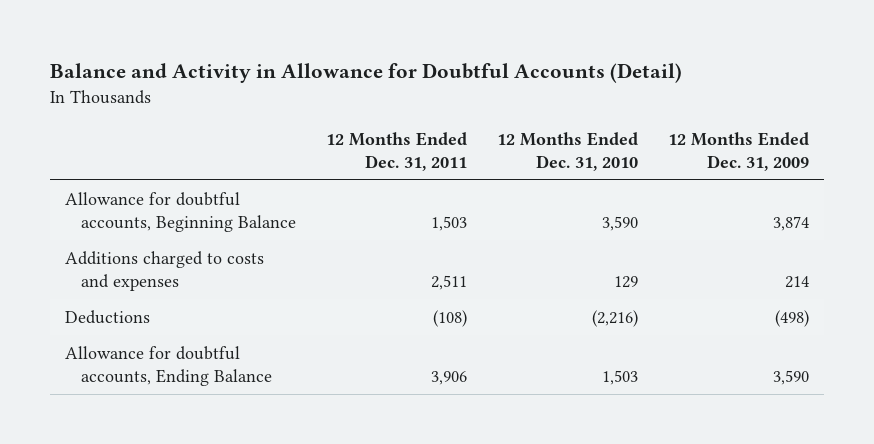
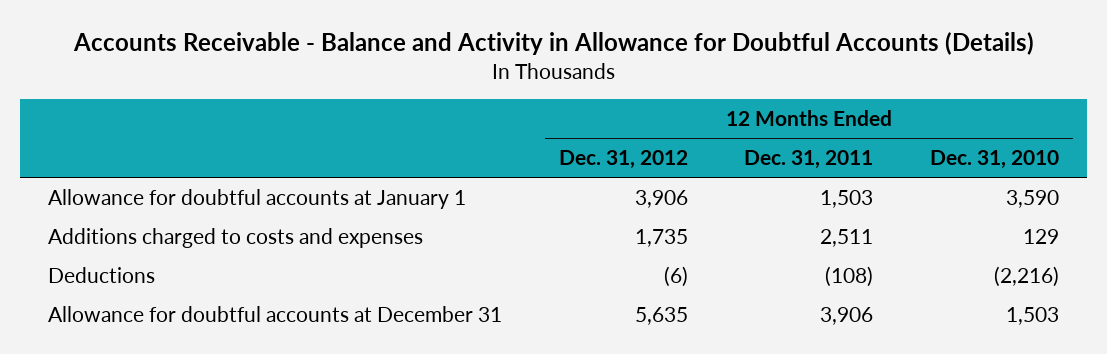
[50,63,683,84] Balance and Activity in Allowance for Doubtful Accounts (Detail) -> [72,32,1034,56] Accounts Receivable - Balance and Activity in Allowance for Doubtful Accounts (Details)
[667,131,809,171] 12 Months Ended Dec. 31, 2009 -> none
none -> [558,149,688,169] Dec. 31, 2012
[64,191,297,232] Allowance for doubtful accounts, Beginning Balance -> [48,188,467,209] Allowance for doubtful accounts at January 1
[64,345,273,386] Allowance for doubtful accounts, Ending Balance -> [48,305,503,322] Allowance for doubtful accounts at December 31

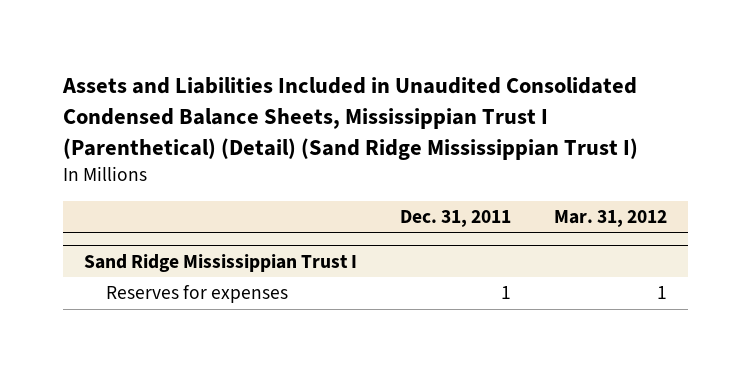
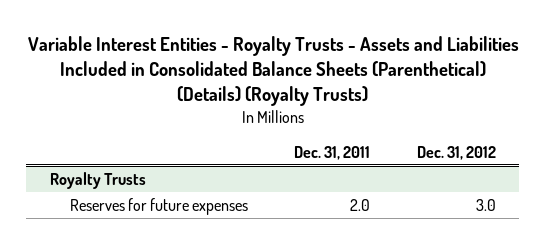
[61,77,638,160] Assets and Liabilities Included in Unaudited Consolidated Condensed Balance Sheets, Mississippian Trust I (Parenthetical) (Detail) (Sand Ridge Mississippian Trust I) -> [27,36,519,107] Variable Interest Entities - Royalty Trusts - Assets and Liabilities Included in Consolidated Balance Sheets (Parenthetical) (Details) (Royalty Trusts)
[553,210,667,228] Mar. 31, 2012 -> none
none -> [416,145,496,160] Dec. 31, 2012
[84,253,358,272] Sand Ridge Mississippian Trust I -> none
none -> [49,171,146,189] Royalty Trusts
[105,285,288,304] Reserves for expenses -> [70,197,249,215] Reserves for future expenses
[500,286,511,300] 1 -> [350,198,371,211] 2.0

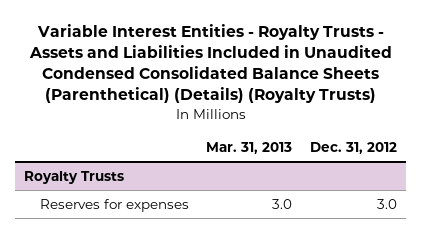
[27,36,519,107] Variable Interest Entities - Royalty Trusts - Assets and Liabilities Included in Consolidated Balance Sheets (Parenthetical) (Details) (Royalty Trusts) -> [28,23,392,104] Variable Interest Entities - Royalty Trusts - Assets and Liabilities Included in Unaudited Condensed Consolidated Balance Sheets (Parenthetical) (Details) (Royalty Trusts)
[294,145,371,160] Dec. 31, 2011 -> none
none -> [206,141,293,154] Mar. 31, 2013
[70,197,249,215] Reserves for future expenses -> [39,198,189,212] Reserves for expenses

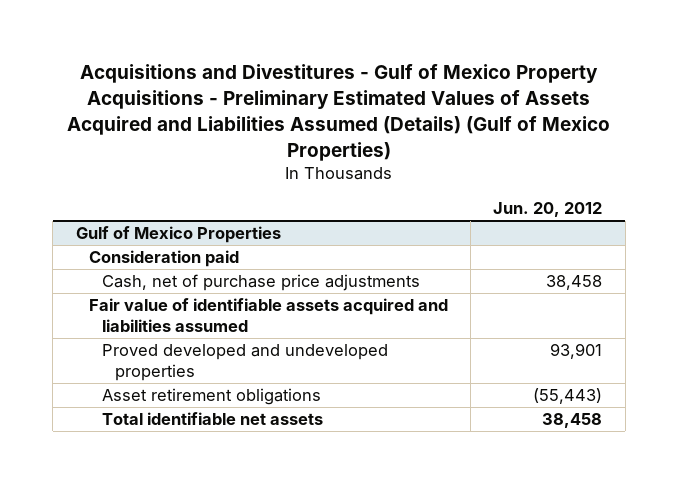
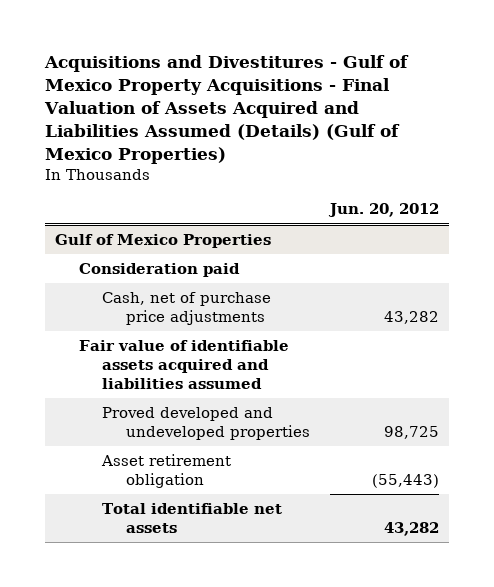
[67,63,611,161] Acquisitions and Divestitures - Gulf of Mexico Property Acquisitions - Preliminary Estimated Values of Assets Acquired and Liabilities Assumed (Details) (Gulf of Mexico Properties) -> [44,55,410,164] Acquisitions and Divestitures - Gulf of Mexico Property Acquisitions - Final Valuation of Assets Acquired and Liabilities Assumed (Details) (Gulf of Mexico Properties)
[546,275,603,291] 38,458 -> [383,310,439,324] 43,282
[550,343,603,360] 93,901 -> [383,425,439,439] 98,725
[102,388,322,406] Asset retirement obligations -> [101,453,232,488] Asset retirement obligation
[542,413,603,429] 38,458 -> [383,521,439,536] 43,282

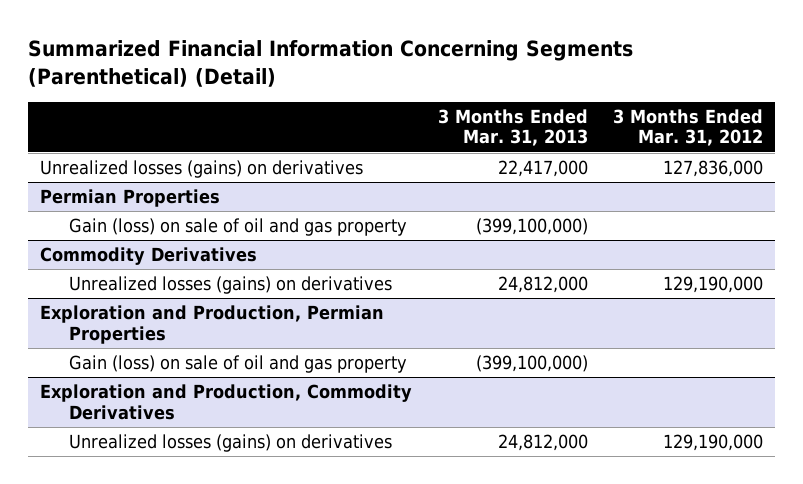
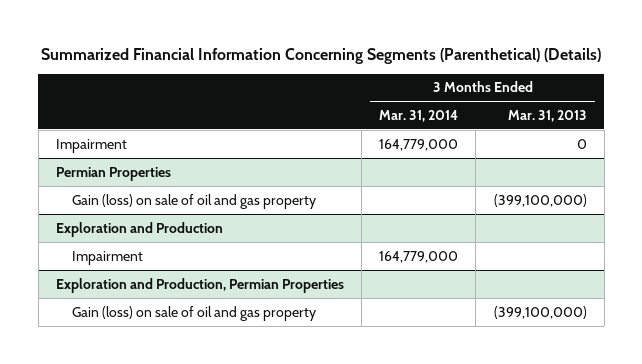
[27,39,633,87] Summarized Financial Information Concerning Segments (Parenthetical) (Detail) -> [41,47,602,64] Summarized Financial Information Concerning Segments (Parenthetical) (Details)
[612,108,763,147] 3 Months Ended Mar. 31, 2012 -> none
none -> [379,109,459,122] Mar. 31, 2014
[40,160,364,179] Unrealized losses (gains) on derivatives -> none
none -> [55,138,127,153] Impairment
[40,247,258,266] Commodity Derivatives -> none
[68,276,392,295] Unrealized losses (gains) on derivatives -> none
none -> [55,221,223,237] Exploration and Production
none -> [72,250,144,265] Impairment
[40,384,413,420] Exploration and Production, Commodity Derivatives -> none
[68,434,392,453] Unrealized losses (gains) on derivatives -> none

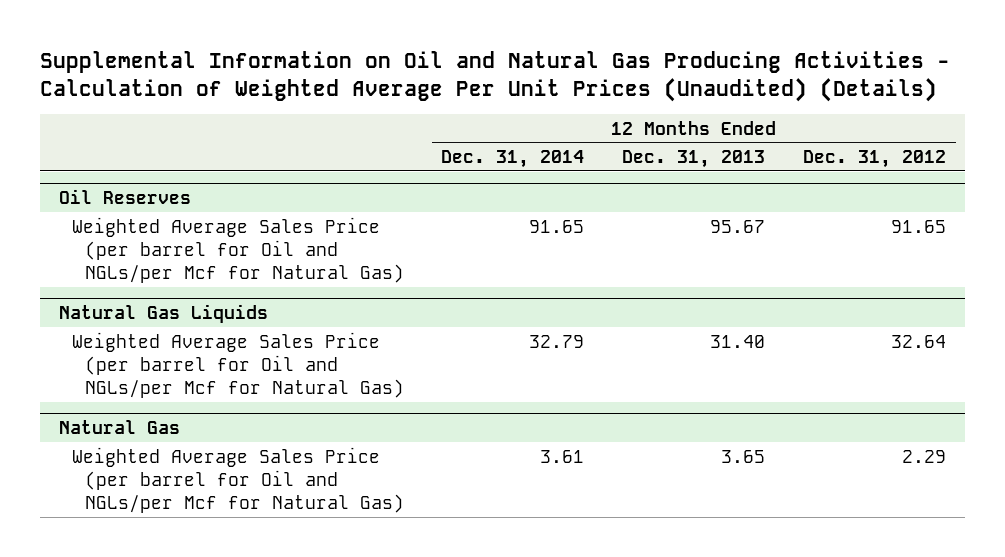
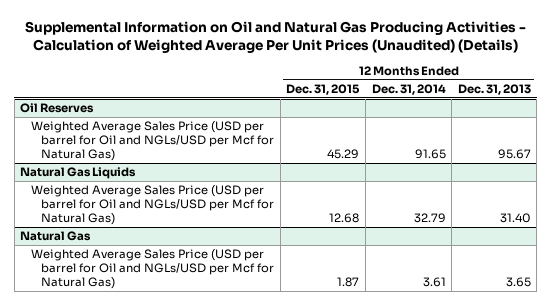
[803,150,947,169] Dec. 31, 2012 -> none
none -> [286,84,361,96] Dec. 31, 2015
[71,216,404,283] Weighted Average Sales Price (per barrel for Oil and NGLs/per Mcf for Natural Gas) -> [30,121,275,161] Weighted Average Sales Price (USD per barrel for Oil and NGLs/USD per Mcf for Natural Gas)
[71,331,404,398] Weighted Average Sales Price (per barrel for Oil and NGLs/per Mcf for Natural Gas) -> [30,185,275,225] Weighted Average Sales Price (USD per barrel for Oil and NGLs/USD per Mcf for Natural Gas)
[71,446,404,513] Weighted Average Sales Price (per barrel for Oil and NGLs/per Mcf for Natural Gas) -> [30,249,275,289] Weighted Average Sales Price (USD per barrel for Oil and NGLs/USD per Mcf for Natural Gas)

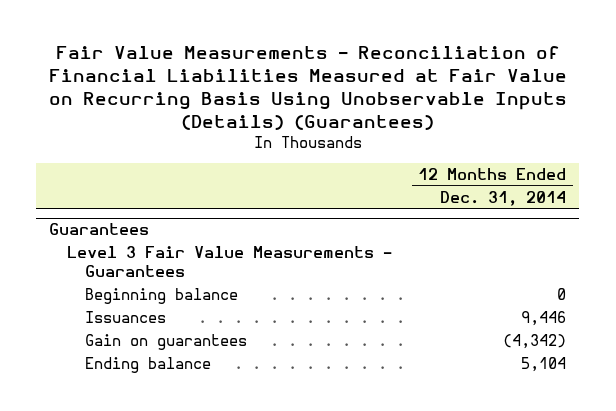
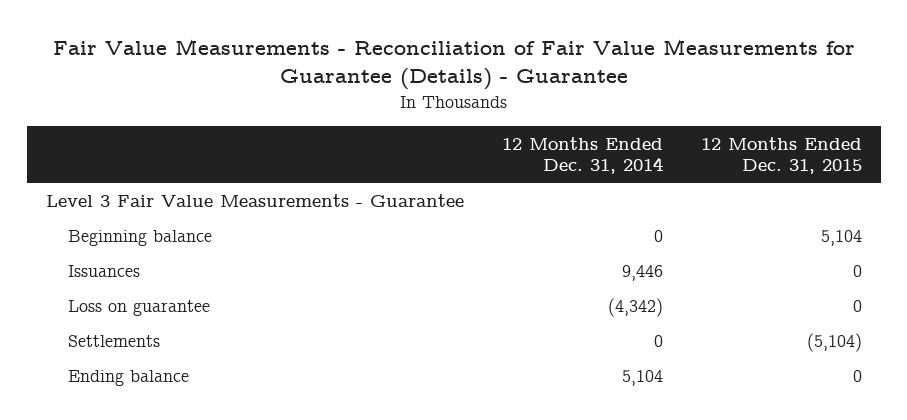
[48,46,567,131] Fair Value Measurements - Reconciliation of Financial Liabilities Measured at Fair Value on Recurring Basis Using Unobservable Inputs (Details) (Guarantees) -> [52,38,855,91] Fair Value Measurements - Reconciliation of Fair Value Measurements for Guarantee (Details) - Guarantee
none -> [700,136,862,174] 12 Months Ended Dec. 31, 2015
[49,223,150,236] Guarantees -> none
[67,246,393,277] Level 3 Fair Value Measurements - Guarantees -> [45,193,464,207] Level 3 Fair Value Measurements - Guarantee
[85,334,248,351] Gain on guarantees -> [68,299,211,316] Loss on guarantee
none -> [68,334,161,347] Settlements

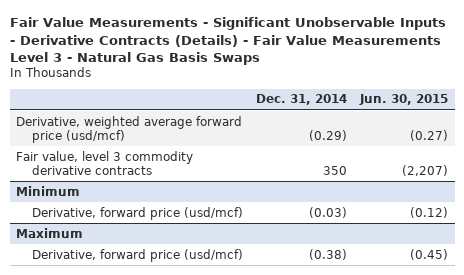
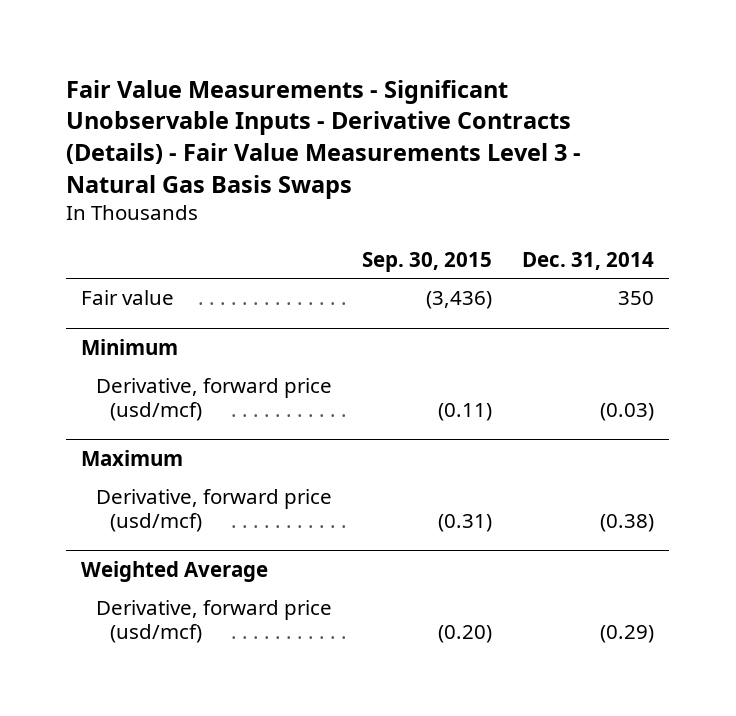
[359,94,449,106] Jun. 30, 2015 -> none
none -> [361,251,492,272] Sep. 30, 2015
[16,115,243,143] Derivative, weighted average forward price (usd/mcf) -> none
[16,150,194,175] Fair value, level 3 commodity derivative contracts -> [81,290,175,306] Fair value
none -> [81,560,269,582] Weighted Average
none -> [95,600,332,643] Derivative, forward price (usd/mcf)

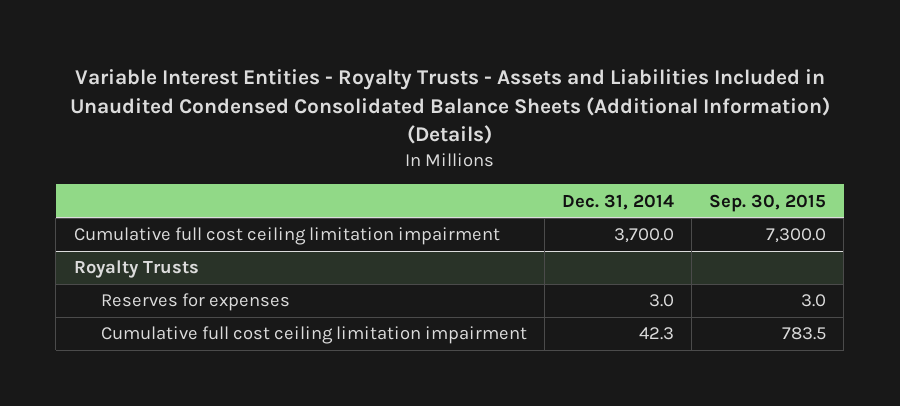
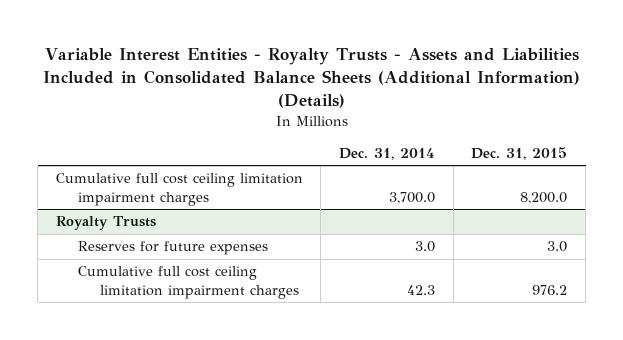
[69,69,830,145] Variable Interest Entities - Royalty Trusts - Assets and Liabilities Included in Unaudited Condensed Consolidated Balance Sheets (Additional Information) (Details) -> [42,48,580,108] Variable Interest Entities - Royalty Trusts - Assets and Liabilities Included in Consolidated Balance Sheets (Additional Information) (Details)
[709,193,827,212] Sep. 30, 2015 -> none
none -> [471,146,568,160] Dec. 31, 2015
[73,227,500,246] Cumulative full cost ceiling limitation impairment -> [55,173,303,206] Cumulative full cost ceiling limitation impairment charges
[100,293,290,312] Reserves for expenses -> [77,241,268,256] Reserves for future expenses
[100,326,527,345] Cumulative full cost ceiling limitation impairment -> [77,266,299,299] Cumulative full cost ceiling limitation impairment charges

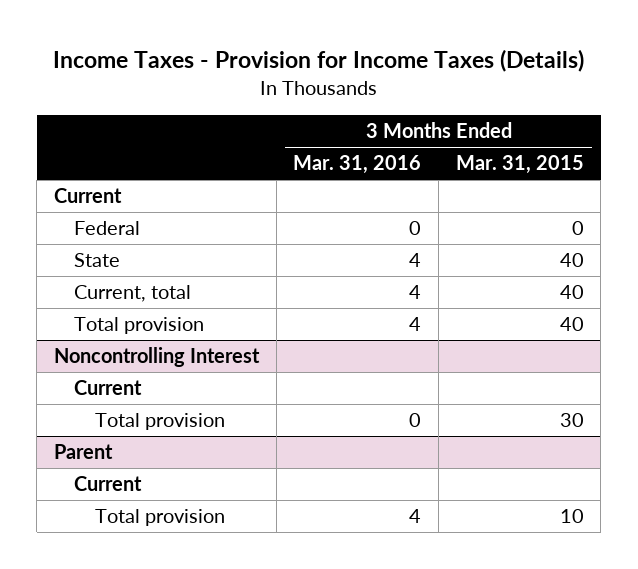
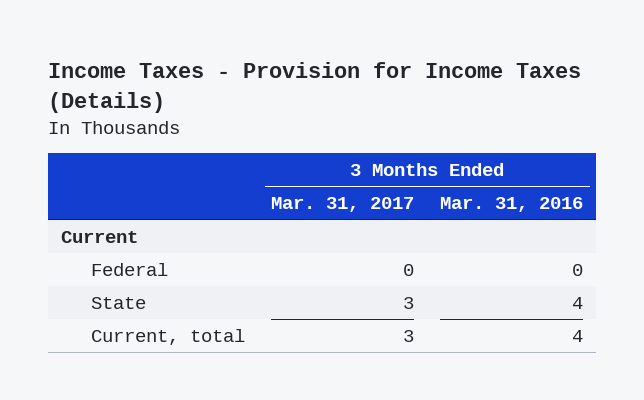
[455,155,584,175] Mar. 31, 2015 -> none
none -> [271,197,415,213] Mar. 31, 2017
[74,317,205,335] Total provision -> none
[54,347,261,368] Noncontrolling Interest -> none
[74,380,143,396] Current -> none
[94,413,225,431] Total provision -> none
[54,444,114,460] Parent -> none
[74,476,143,492] Current -> none
[94,509,225,527] Total provision -> none

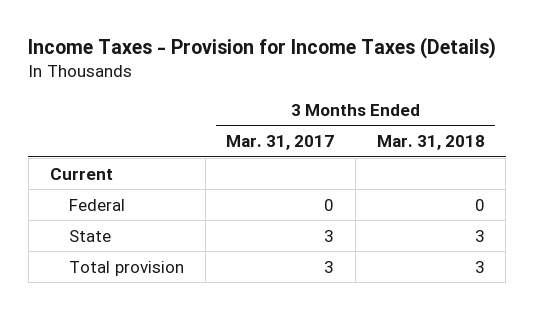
[440,197,584,213] Mar. 31, 2016 -> none
none -> [376,134,485,150] Mar. 31, 2018
[91,328,246,345] Current, total -> none
none -> [69,260,185,276] Total provision

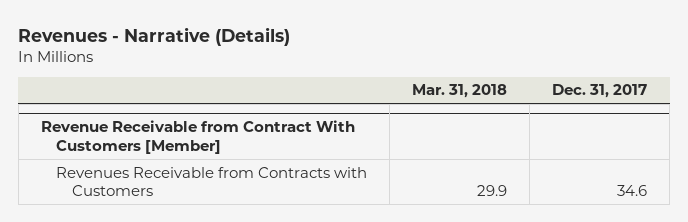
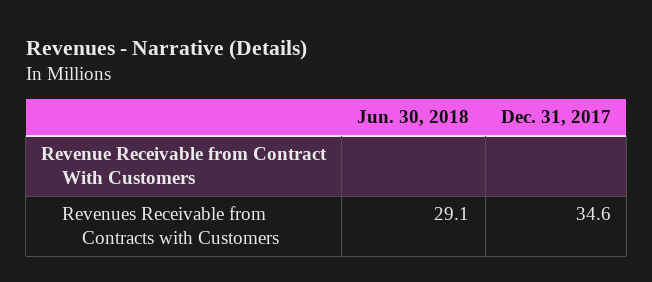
[412,84,508,99] Mar. 31, 2018 -> none
none -> [357,110,470,127] Jun. 30, 2018
[40,119,355,154] Revenue Receivable from Contract With Customers [Member] -> [41,147,328,185] Revenue Receivable from Contract With Customers

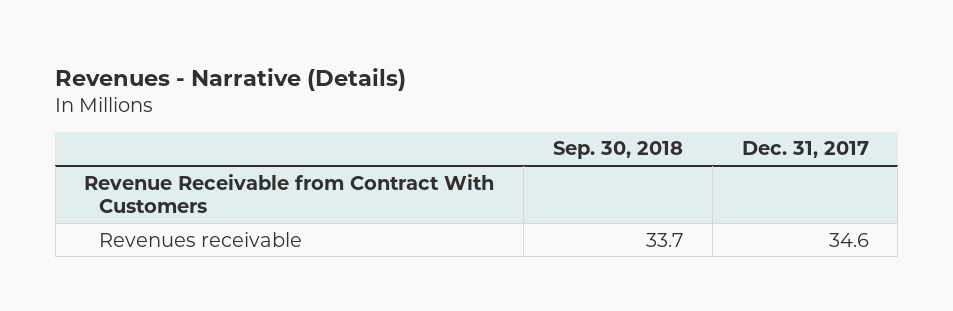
[357,110,470,127] Jun. 30, 2018 -> none
none -> [552,141,683,160] Sep. 30, 2018
[61,206,280,245] Revenues Receivable from Contracts with Customers -> [99,231,303,247] Revenues receivable

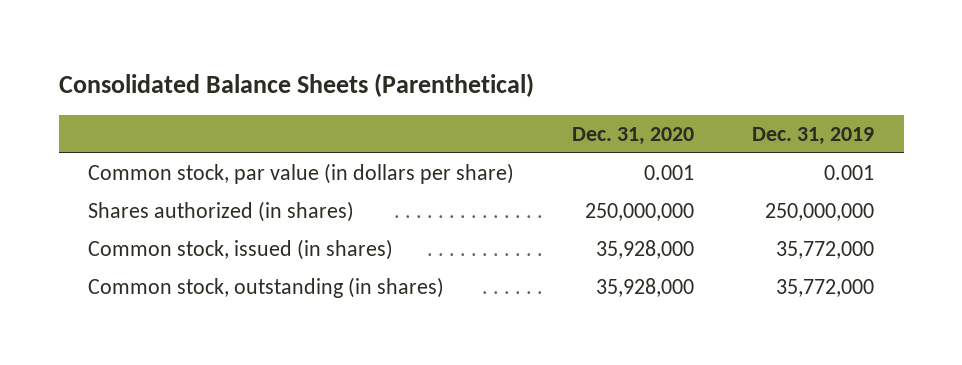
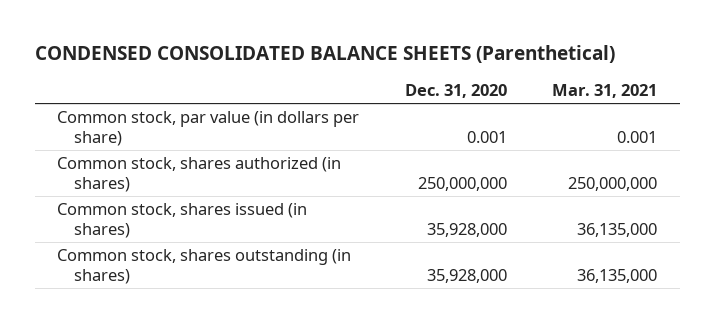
[58,72,534,97] Consolidated Balance Sheets (Parenthetical) -> [34,45,615,64] CONDENSED CONSOLIDATED BALANCE SHEETS (Parenthetical)
[752,127,875,146] Dec. 31, 2019 -> none
none -> [552,83,658,98] Mar. 31, 2021
[87,201,354,223] Shares authorized (in shares) -> [57,157,342,192] Common stock, shares authorized (in shares)
[87,239,393,261] Common stock, issued (in shares) -> [57,203,308,238] Common stock, shares issued (in shares)
[87,277,444,299] Common stock, outstanding (in shares) -> [57,249,352,284] Common stock, shares outstanding (in shares)

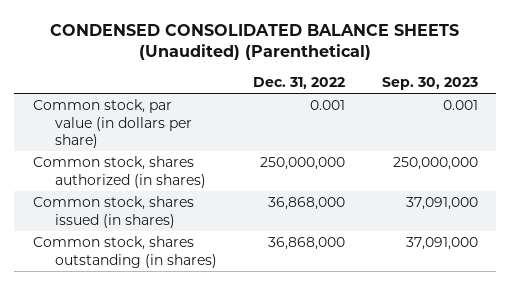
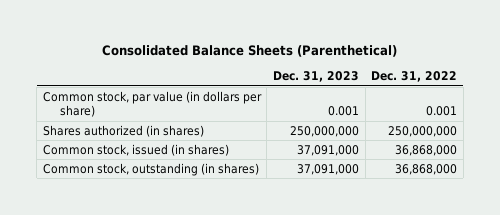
[50,23,460,61] CONDENSED CONSOLIDATED BALANCE SHEETS (Unaudited) (Parenthetical) -> [101,44,397,57] Consolidated Balance Sheets (Parenthetical)
[381,76,478,90] Sep. 30, 2023 -> none
none -> [272,71,359,83] Dec. 31, 2023
[32,156,206,188] Common stock, shares authorized (in shares) -> [42,124,204,137] Shares authorized (in shares)
[32,196,194,228] Common stock, shares issued (in shares) -> [42,143,229,156] Common stock, issued (in shares)
[32,236,217,268] Common stock, shares outstanding (in shares) -> [42,162,259,176] Common stock, outstanding (in shares)

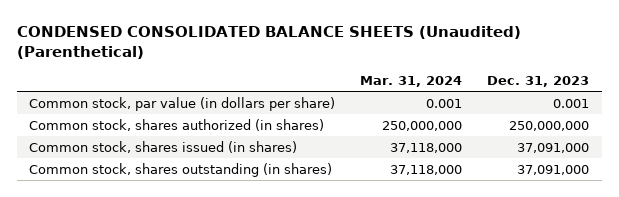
[101,44,397,57] Consolidated Balance Sheets (Parenthetical) -> [16,25,521,59] CONDENSED CONSOLIDATED BALANCE SHEETS (Unaudited) (Parenthetical)
[371,71,458,83] Dec. 31, 2022 -> none
none -> [360,76,463,88] Mar. 31, 2024
[42,124,204,137] Shares authorized (in shares) -> [29,118,325,131] Common stock, shares authorized (in shares)
[42,143,229,156] Common stock, issued (in shares) -> [29,140,298,153] Common stock, shares issued (in shares)
[42,162,259,176] Common stock, outstanding (in shares) -> [29,162,333,177] Common stock, shares outstanding (in shares)

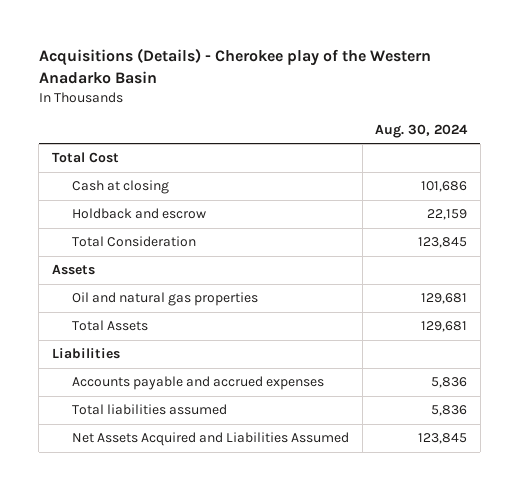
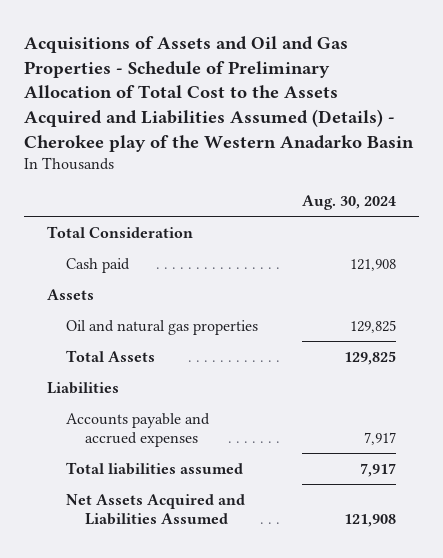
[38,47,431,84] Acquisitions (Details) - Cherokee play of the Western Anadarko Basin -> [24,36,415,152] Acquisitions of Assets and Oil and Gas Properties - Schedule of Preliminary Allocation of Total Cost to the Assets Acquired and Liabilities Assumed (Details) - Cherokee play of the Western Anadarko Basin
[72,180,170,195] Cash at closing -> none
[72,208,207,220] Holdback and escrow -> none
[72,236,197,248] Total Consideration -> none
[52,152,120,164] Total Cost -> [46,225,193,238] Total Consideration
none -> [65,257,130,273] Cash paid
[421,293,468,305] 129,681 -> [350,319,397,333] 129,825
[421,321,468,333] 129,681 -> [344,350,397,365] 129,825
[431,377,468,389] 5,836 -> [364,431,397,445] 7,917
[431,405,468,417] 5,836 -> [360,462,397,477] 7,917
[418,433,468,445] 123,845 -> [344,513,397,527] 121,908

